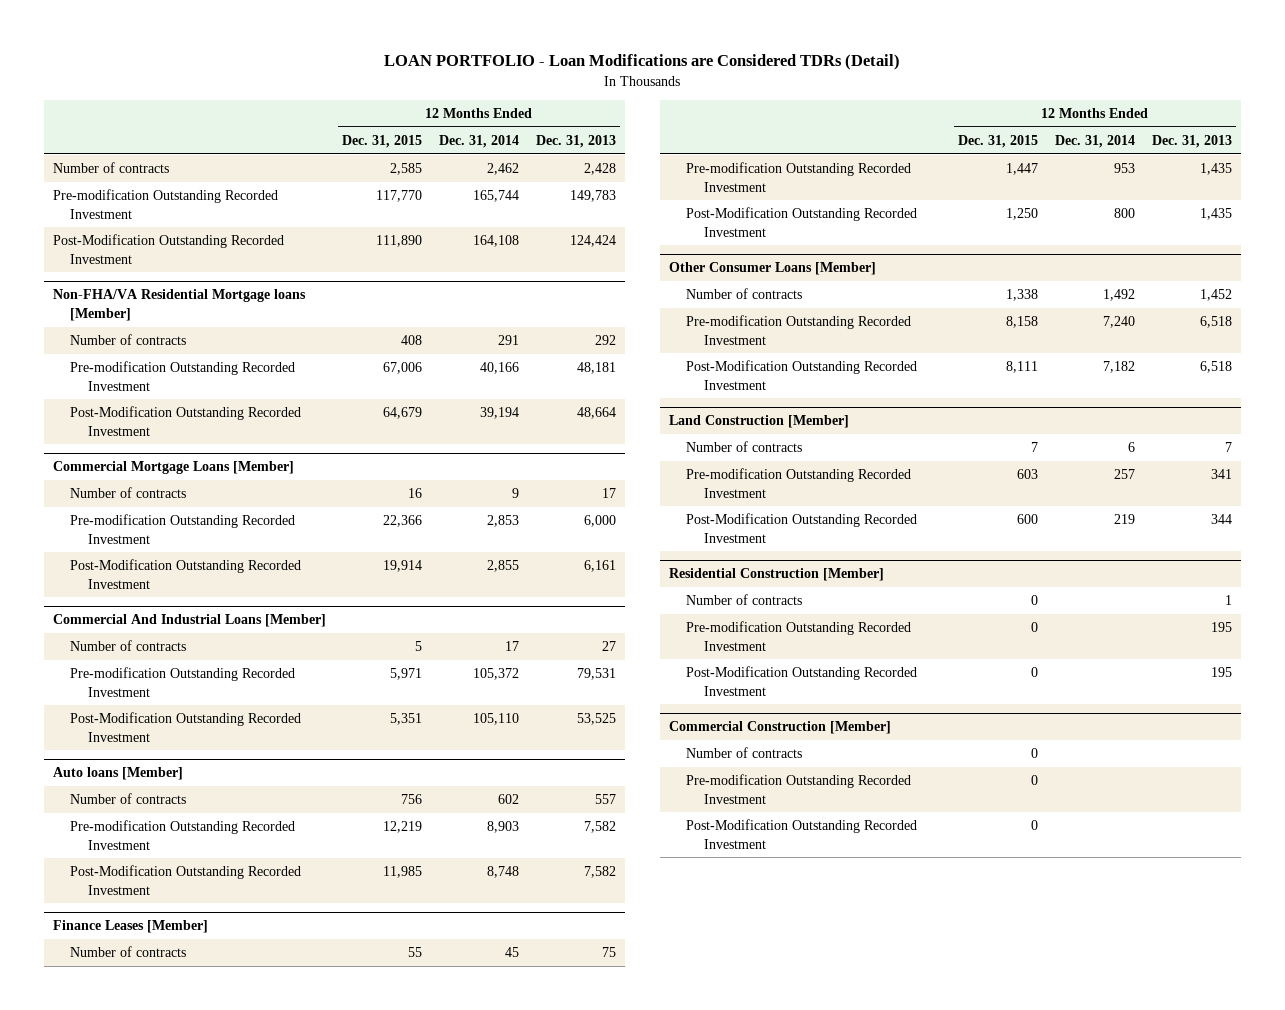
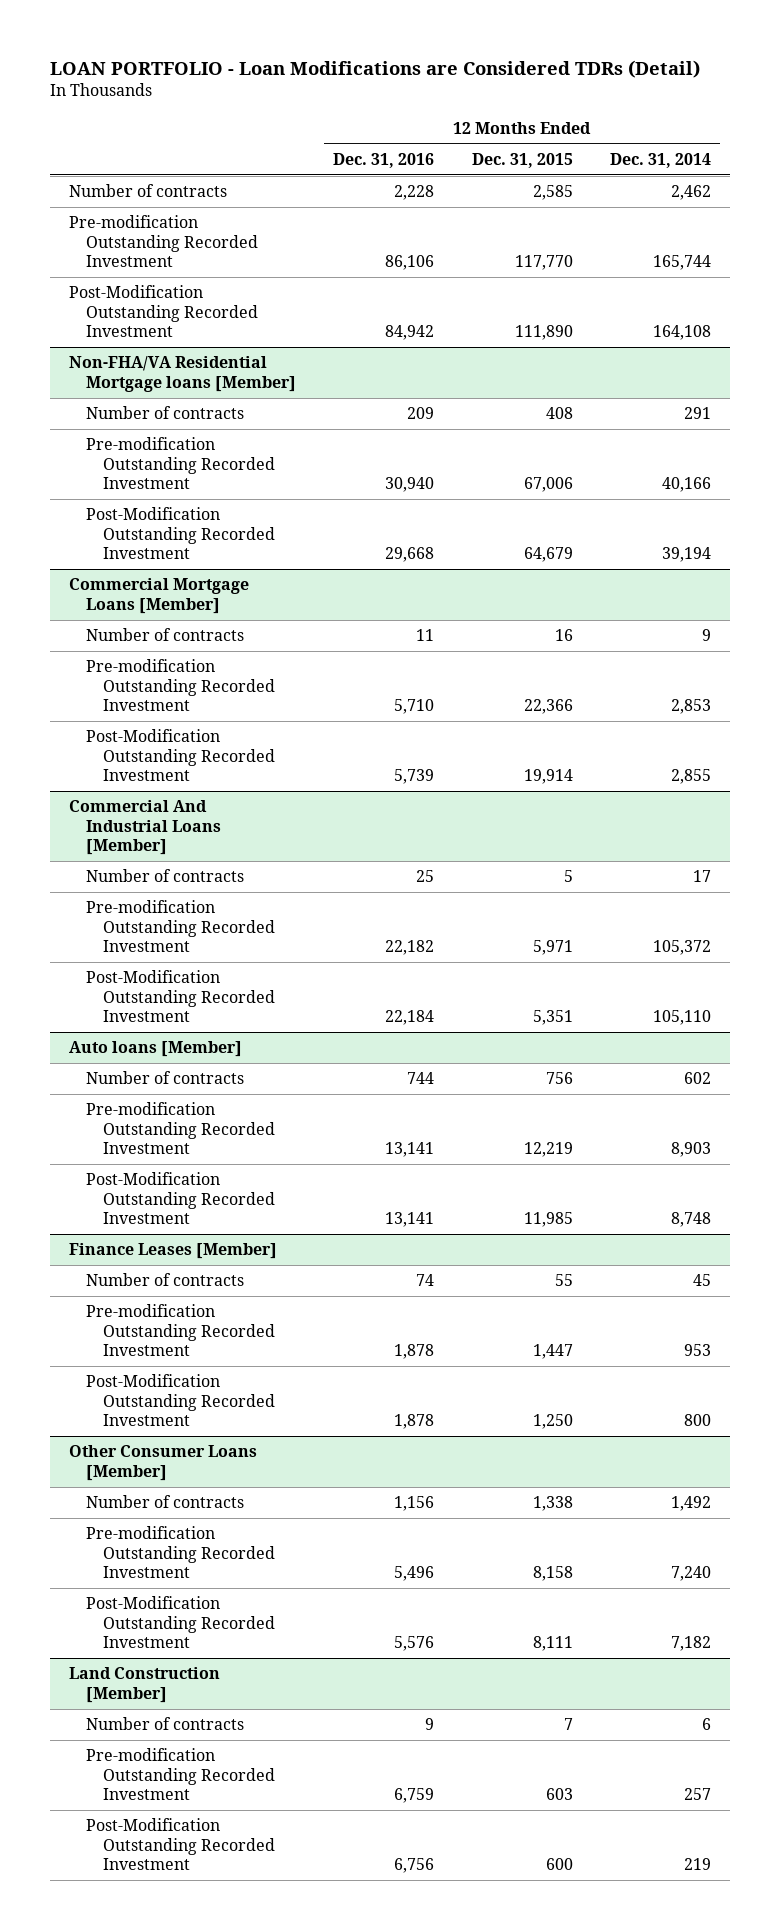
[536,134,617,148] Dec. 31, 2013 -> none
none -> [333,152,435,168] Dec. 31, 2016
[668,568,884,582] Residential Construction [Member] -> none
[686,594,803,606] Number of contracts -> none
[686,621,912,651] Pre-modification Outstanding Recorded Investment -> none
[686,666,918,696] Post-Modification Outstanding Recorded Investment -> none
[668,721,891,735] Commercial Construction [Member] -> none
[686,747,803,759] Number of contracts -> none
[686,774,912,804] Pre-modification Outstanding Recorded Investment -> none
[686,819,918,849] Post-Modification Outstanding Recorded Investment -> none

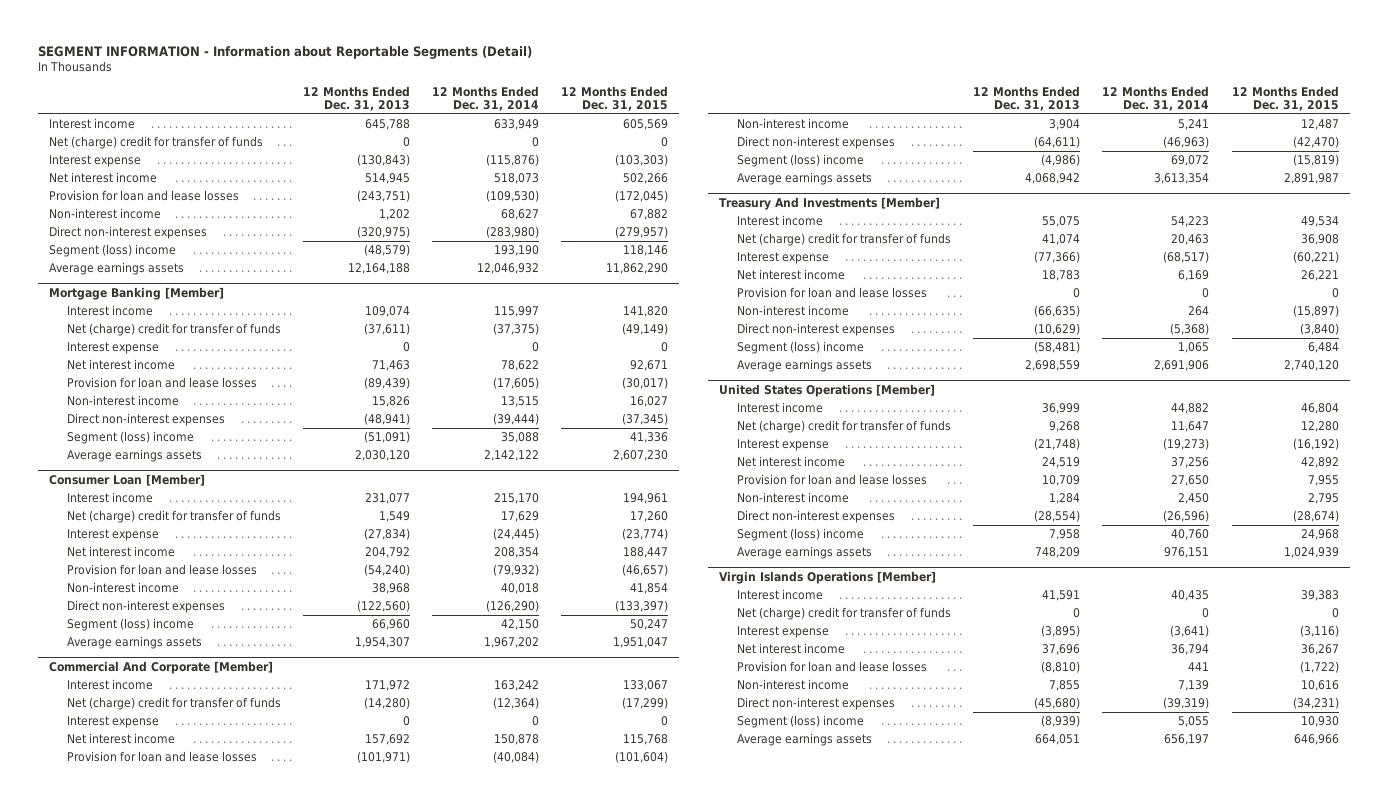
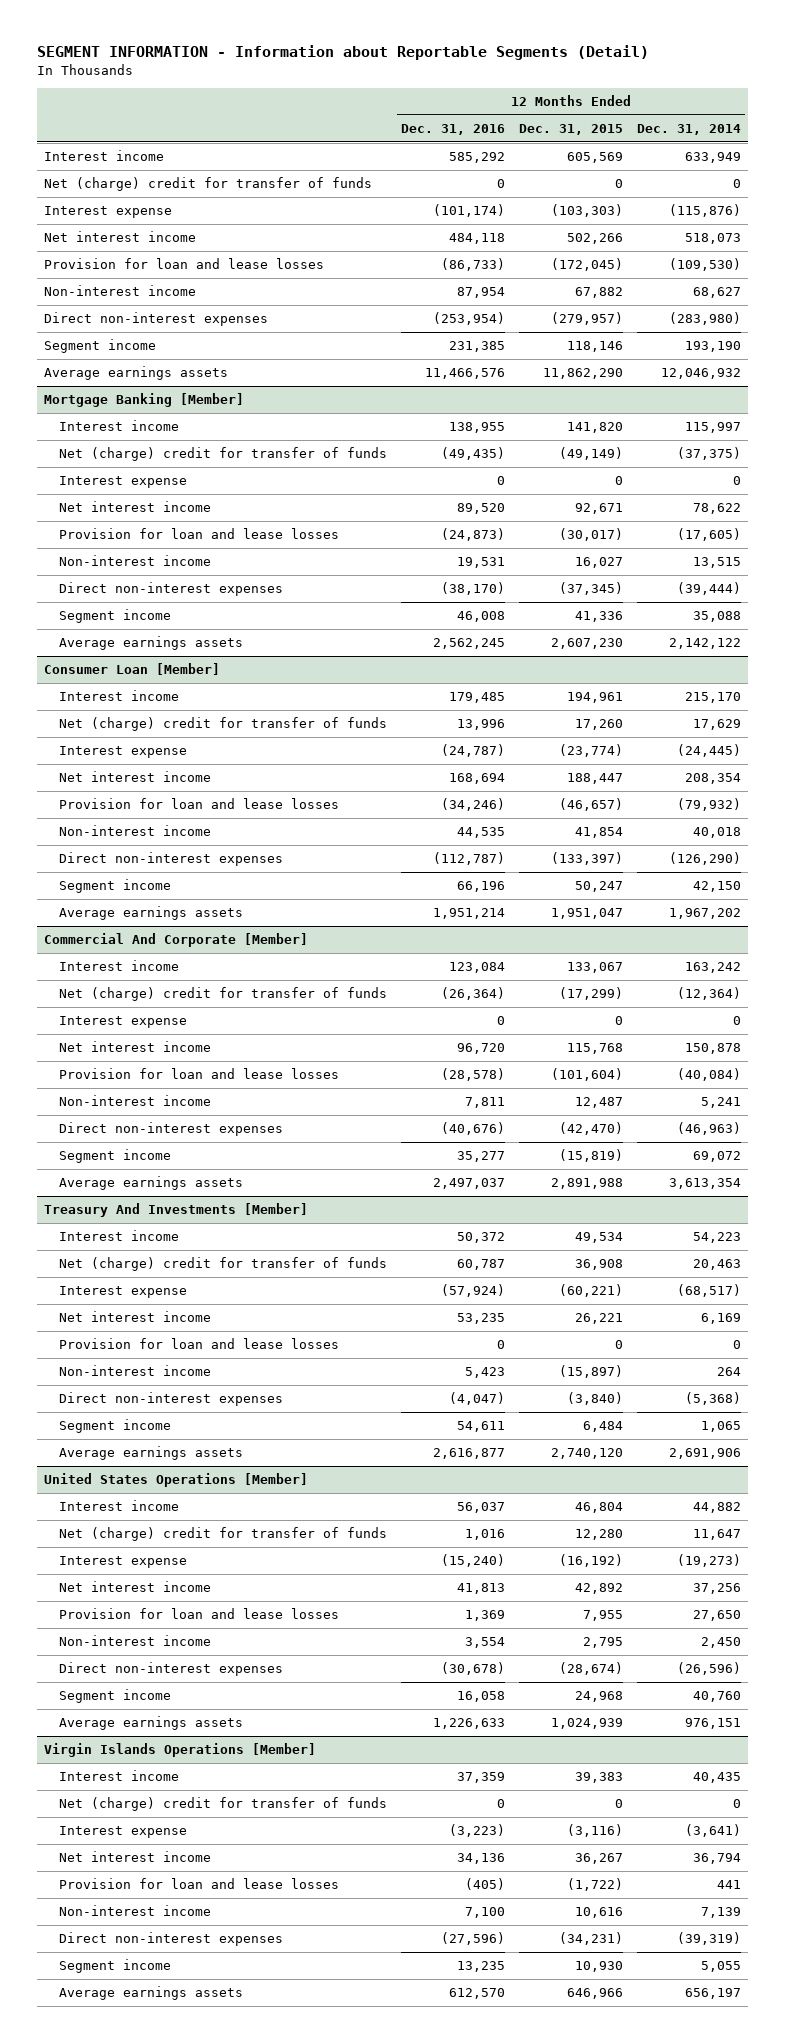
[303,85,411,112] 12 Months Ended Dec. 31, 2013 -> none
none -> [400,124,505,136] Dec. 31, 2016
[48,244,176,258] Segment (loss) income -> [43,339,156,354] Segment income
[67,431,195,445] Segment (loss) income -> [58,609,171,624] Segment income
[67,618,195,632] Segment (loss) income -> [58,879,171,894] Segment income
[737,154,865,168] Segment (loss) income -> [58,1149,171,1164] Segment income
[1283,173,1339,185] 2,891,987 -> [550,1178,623,1190] 2,891,988
[737,341,865,355] Segment (loss) income -> [58,1419,171,1434] Segment income
[737,528,865,542] Segment (loss) income -> [58,1689,171,1704] Segment income
[737,715,865,729] Segment (loss) income -> [58,1959,171,1974] Segment income

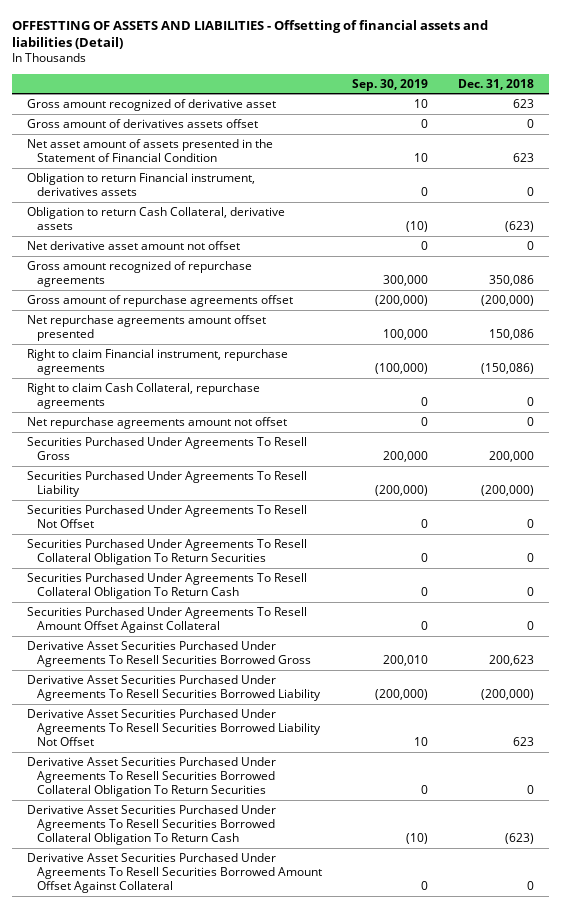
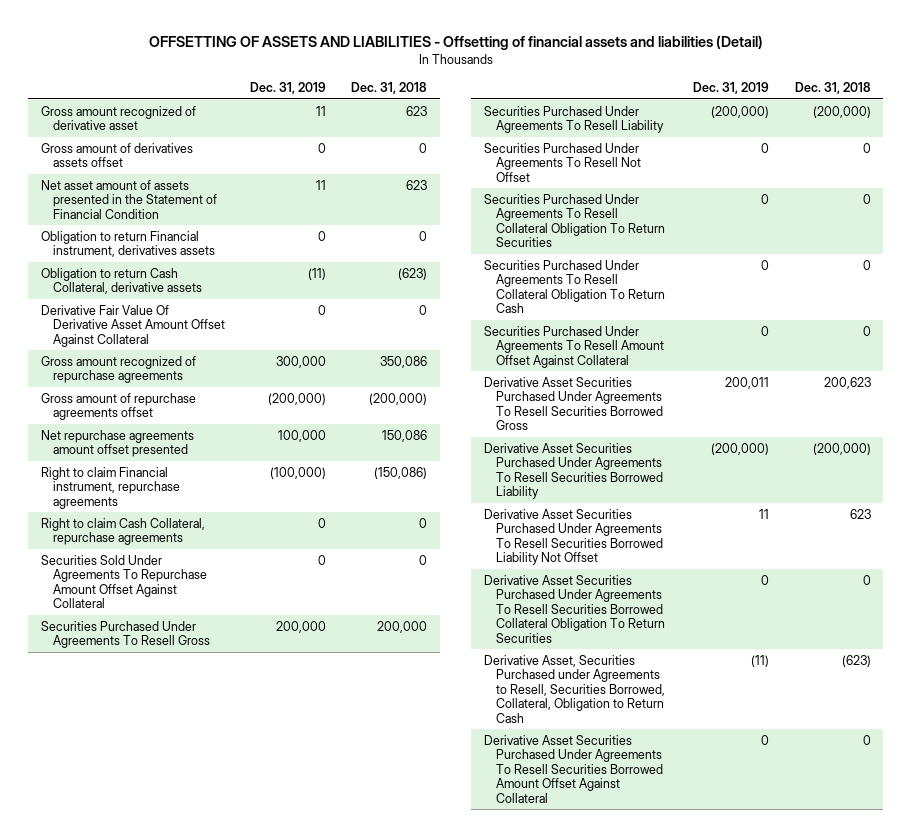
[12,19,489,50] OFFESTTING OF ASSETS AND LIABILITIES - Offsetting of financial assets and liabilities (Detail) -> [148,35,763,51] OFFSETTING OF ASSETS AND LIABILITIES - Offsetting of financial assets and liabilities (Detail)
[352,78,429,91] Sep. 30, 2019 -> none
none -> [250,82,327,95] Dec. 31, 2019
[27,240,241,250] Net derivative asset amount not offset -> [40,304,225,347] Derivative Fair Value Of Derivative Asset Amount Offset Against Collateral
[27,416,288,429] Net repurchase agreements amount not offset -> [40,554,207,609] Securities Sold Under Agreements To Repurchase Amount Offset Against Collateral
[27,804,277,845] Derivative Asset Securities Purchased Under Agreements To Resell Securities Borrowed Collateral Obligation To Return Cash -> [483,654,665,723] Derivative Asset, Securities Purchased under Agreements to Resell, Securities Borrowed, Collateral, Obligation to Return Cash

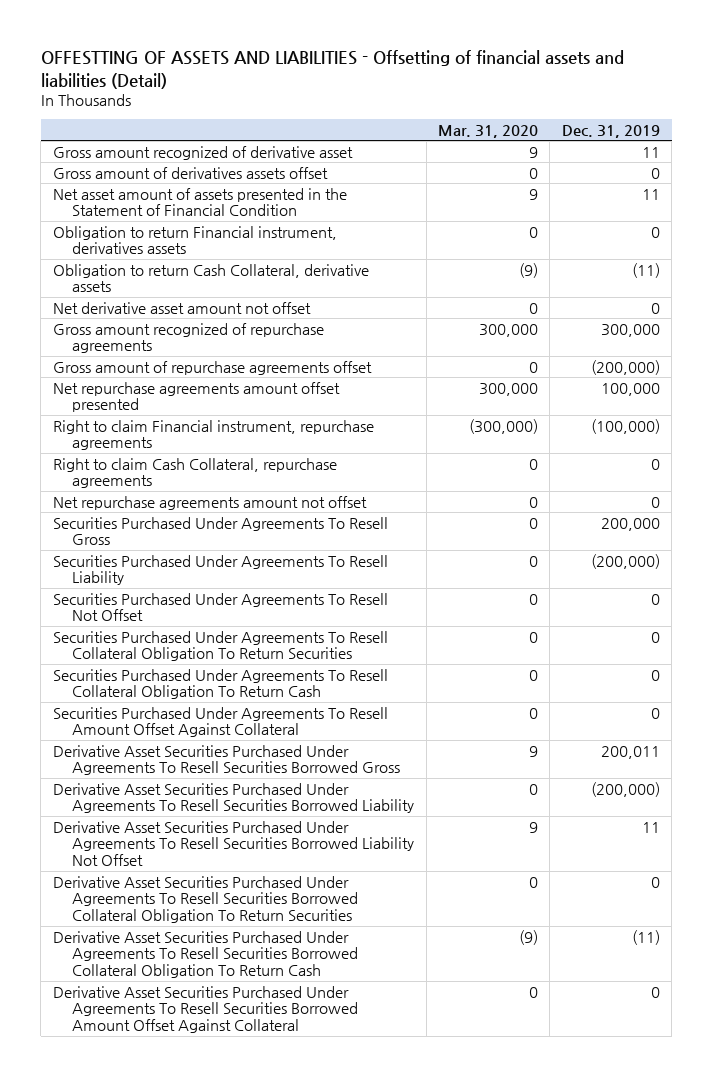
[148,35,763,51] OFFSETTING OF ASSETS AND LIABILITIES - Offsetting of financial assets and liabilities (Detail) -> [40,50,624,89] OFFESTTING OF ASSETS AND LIABILITIES - Offsetting of financial assets and liabilities (Detail)
[351,82,428,95] Dec. 31, 2018 -> none
none -> [437,124,538,138] Mar. 31, 2020
[40,304,225,347] Derivative Fair Value Of Derivative Asset Amount Offset Against Collateral -> [52,301,311,314] Net derivative asset amount not offset
[40,554,207,609] Securities Sold Under Agreements To Repurchase Amount Offset Against Collateral -> [52,495,367,510] Net repurchase agreements amount not offset
[483,654,665,723] Derivative Asset, Securities Purchased under Agreements to Resell, Securities Borrowed, Collateral, Obligation to Return Cash -> [52,930,359,979] Derivative Asset Securities Purchased Under Agreements To Resell Securities Borrowed Collateral Obligation To Return Cash

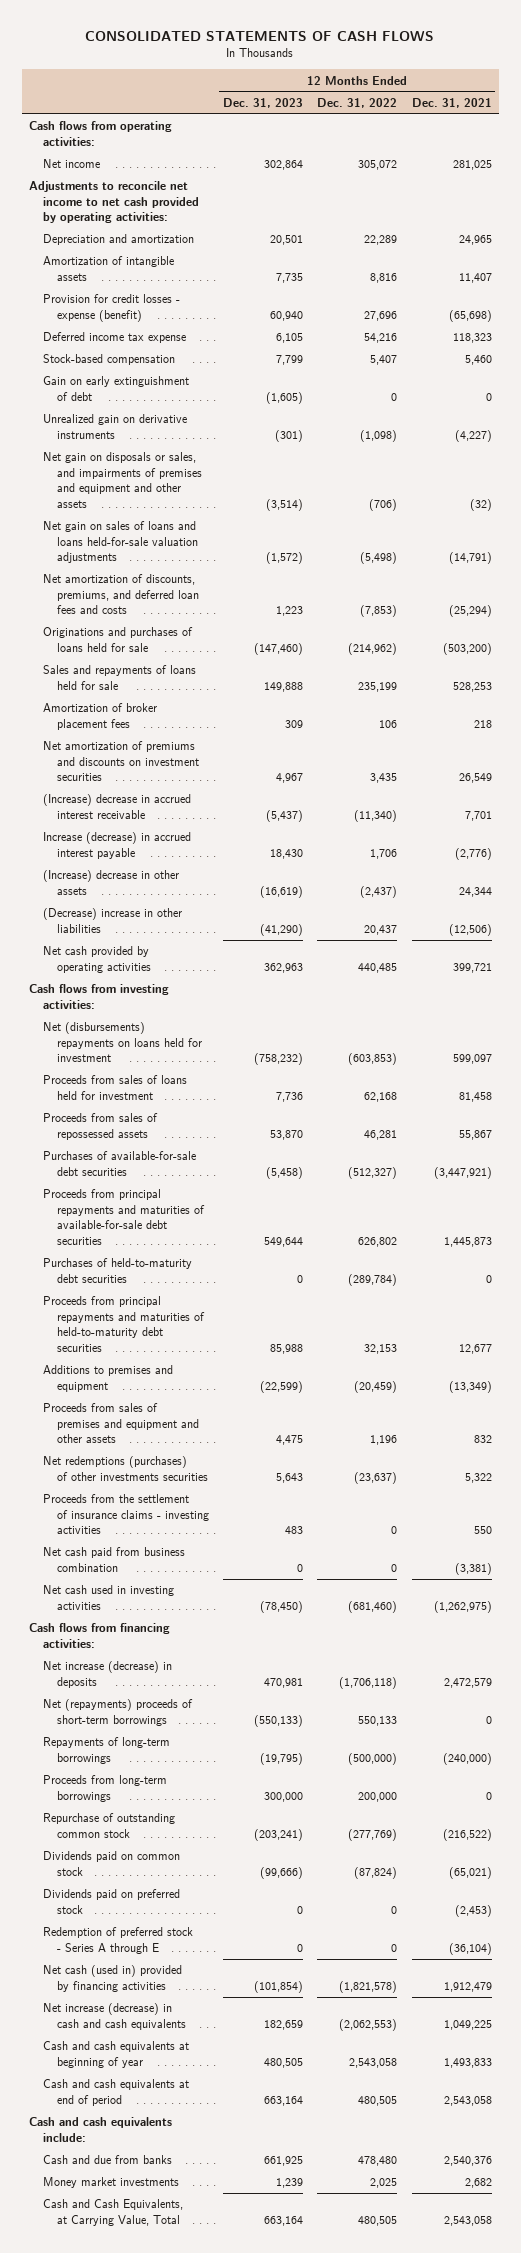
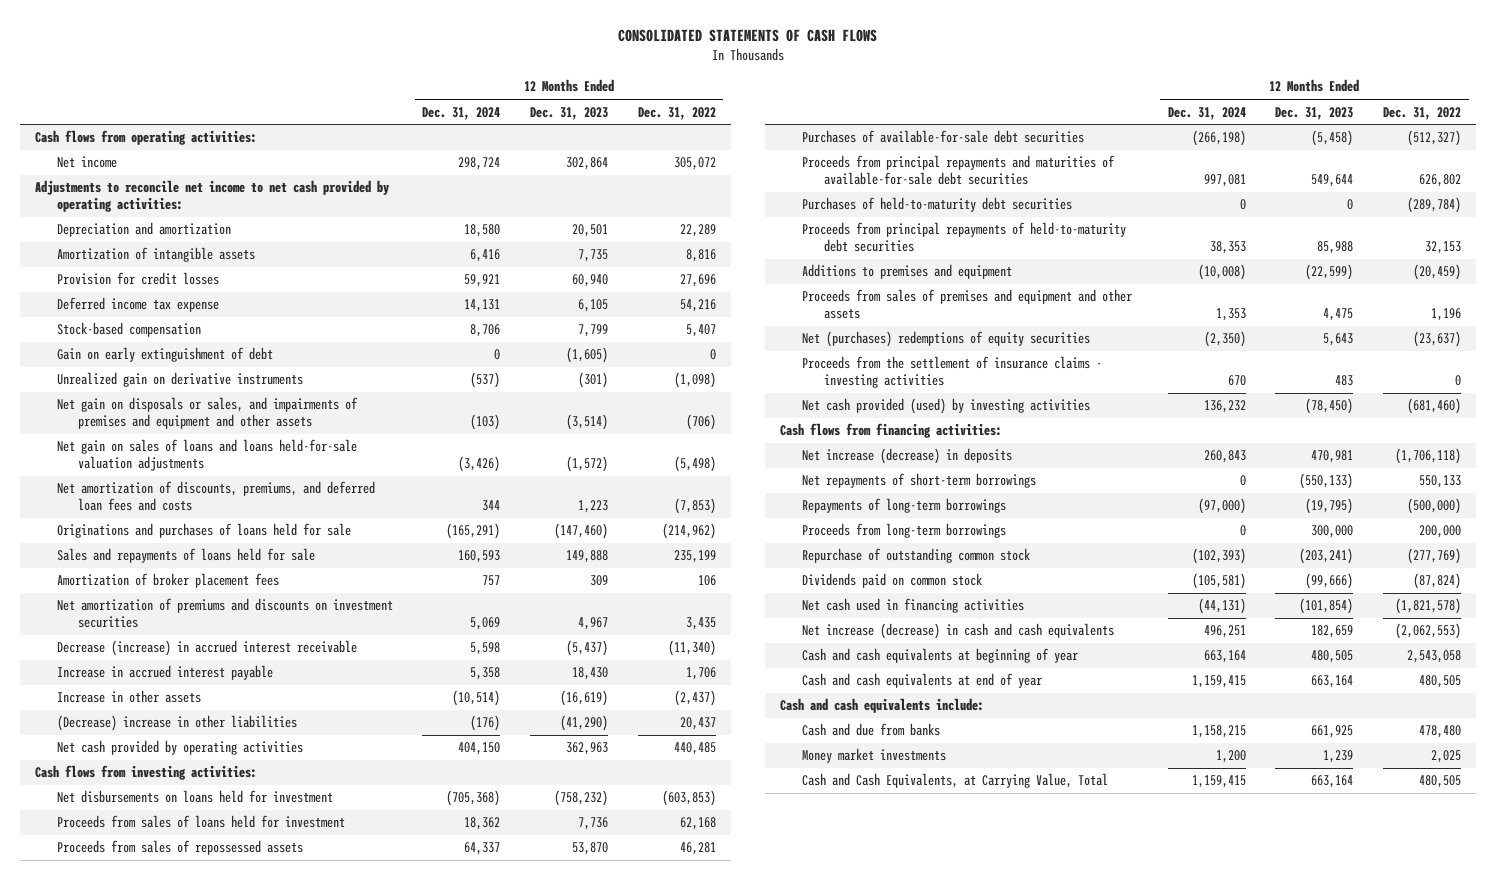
[411,97,492,108] Dec. 31, 2021 -> none
none -> [422,106,501,120] Dec. 31, 2024
[42,294,180,322] Provision for credit losses - expense (benefit) -> [56,272,219,286] Provision for credit losses
[42,794,191,819] (Increase) decrease in accrued interest receivable -> [56,640,357,657] Decrease (increase) in accrued interest receivable
[42,832,191,859] Increase (decrease) in accrued interest payable -> [56,665,273,681] Increase in accrued interest payable
[42,870,179,895] (Increase) decrease in other assets -> [56,690,201,704] Increase in other assets
[42,1022,202,1063] Net (disbursements) repayments on loans held for investment -> [56,790,333,804] Net disbursements on loans held for investment
[42,1296,205,1353] Proceeds from principal repayments and maturities of held-to-maturity debt securities -> [801,222,1126,253] Proceeds from principal repayments of held-to-maturity debt securities
[42,1456,208,1481] Net redemptions (purchases) of other investments securities -> [801,331,1090,348] Net (purchases) redemptions of equity securities
[42,1547,185,1572] Net cash paid from business combination -> none
[42,1585,174,1610] Net cash used in investing activities -> [801,398,1090,415] Net cash provided (used) by investing activities
[42,1699,193,1726] Net (repayments) proceeds of short-term borrowings -> [801,473,1036,489] Net repayments of short-term borrowings
[42,1889,180,1914] Dividends paid on preferred stock -> none
[42,1927,193,1954] Redemption of preferred stock - Series A through E -> none
[42,1965,182,1992] Net cash (used in) provided by financing activities -> [801,598,1024,614] Net cash used in financing activities
[42,2079,189,2106] Cash and cash equivalents at end of period -> [801,673,1042,689] Cash and cash equivalents at end of year

